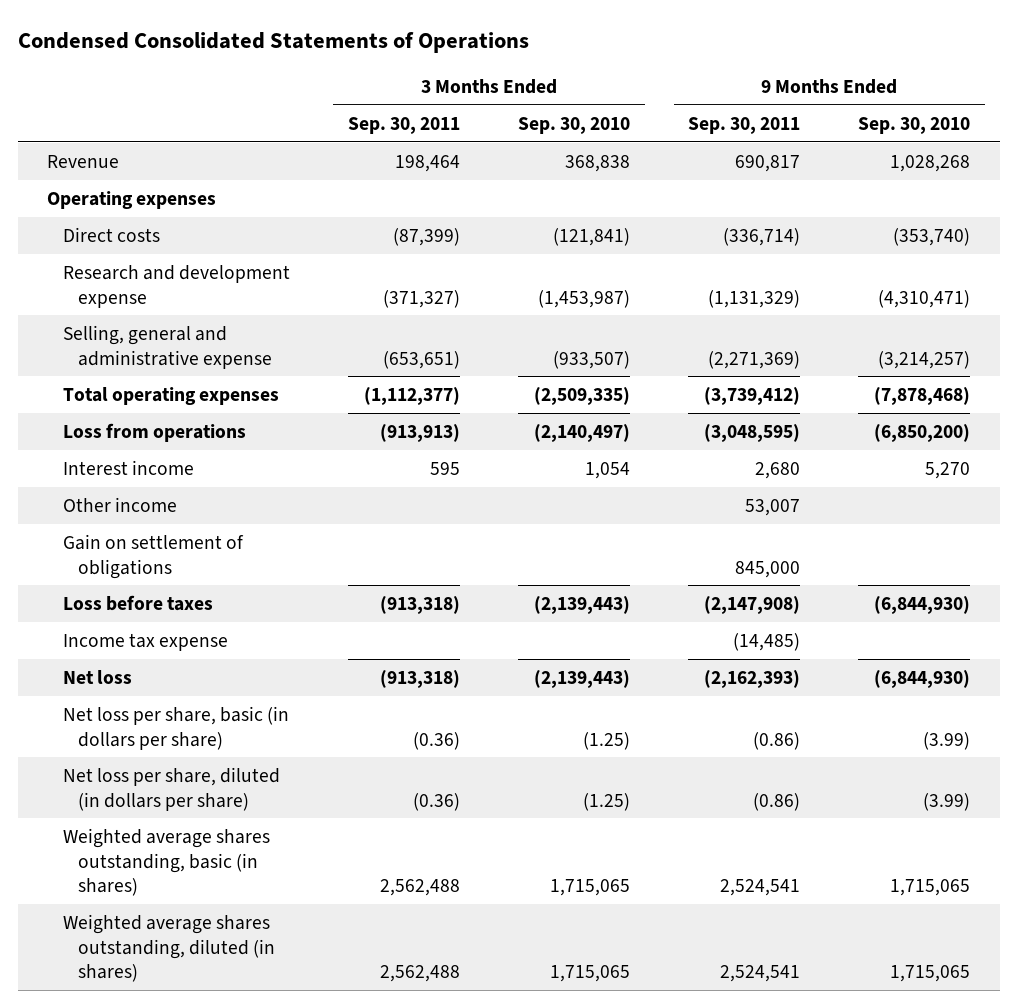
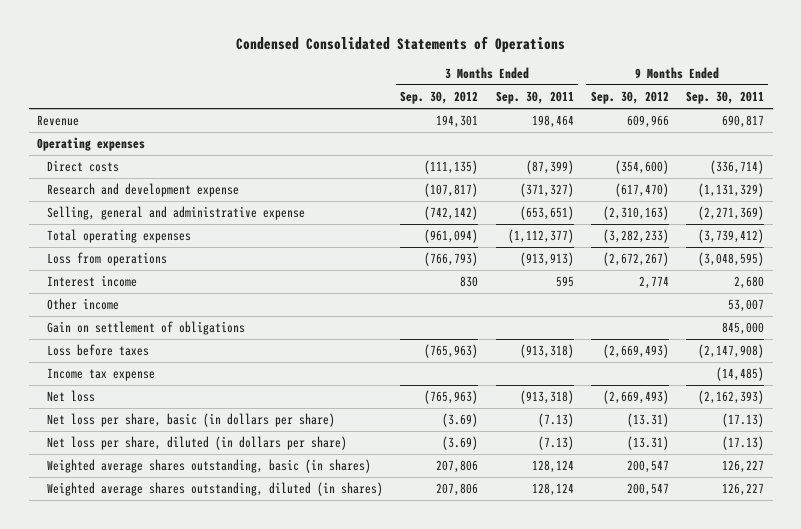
[518,116,631,134] Sep. 30, 2010 -> none
[858,116,971,134] Sep. 30, 2010 -> none
none -> [400,91,479,105] Sep. 30, 2012
none -> [590,91,669,105] Sep. 30, 2012
[412,731,460,750] (0.36) -> [537,413,574,428] (7.13)
[753,731,801,750] (0.86) -> [721,413,764,428] (17.13)
[412,792,460,811] (0.36) -> [537,436,574,451] (7.13)
[753,792,801,811] (0.86) -> [721,436,764,451] (17.13)
[379,879,460,897] 2,562,488 -> [531,460,574,474] 128,124
[720,879,801,897] 2,524,541 -> [721,460,764,474] 126,227
[379,965,460,983] 2,562,488 -> [531,483,574,497] 128,124
[720,965,801,983] 2,524,541 -> [721,483,764,497] 126,227

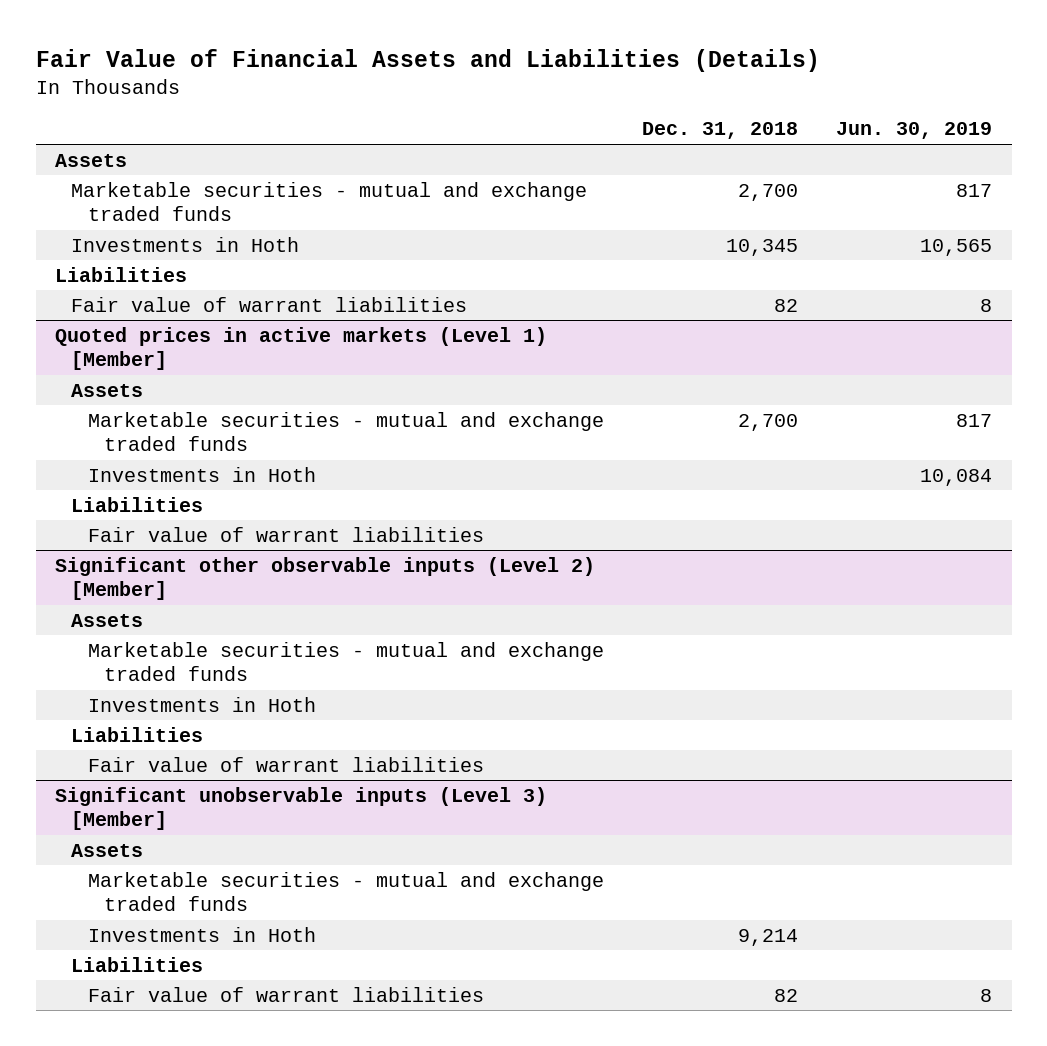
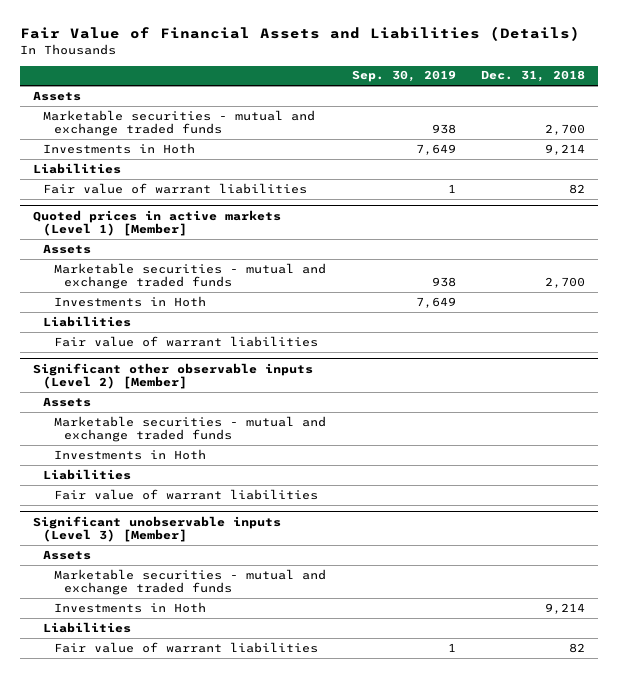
[836,122,993,140] Jun. 30, 2019 -> none
none -> [351,70,456,83] Sep. 30, 2019
[726,238,799,256] 10,345 -> [545,143,586,155] 9,214

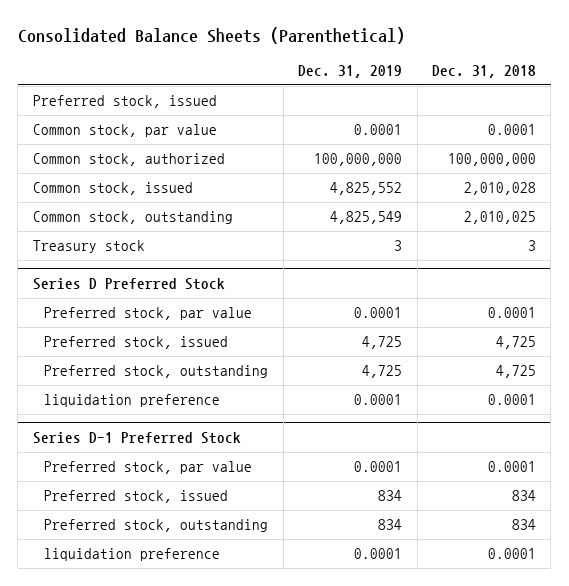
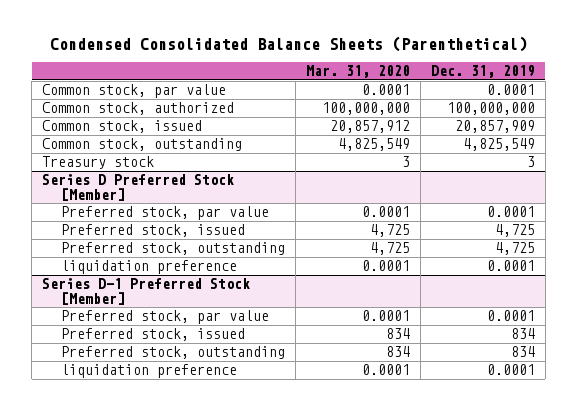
[17,26,405,44] Consolidated Balance Sheets (Parenthetical) -> [49,36,527,53] Condensed Consolidated Balance Sheets (Parenthetical)
[431,65,536,79] Dec. 31, 2018 -> none
none -> [306,65,411,79] Mar. 31, 2020
[32,95,217,109] Preferred stock, issued -> none
[330,182,403,196] 4,825,552 -> [454,120,535,134] 20,857,909
[32,277,225,290] Series D Preferred Stock -> [42,174,235,201] Series D Preferred Stock [Member]
[32,431,241,444] Series D-1 Preferred Stock -> [42,278,251,305] Series D-1 Preferred Stock [Member]

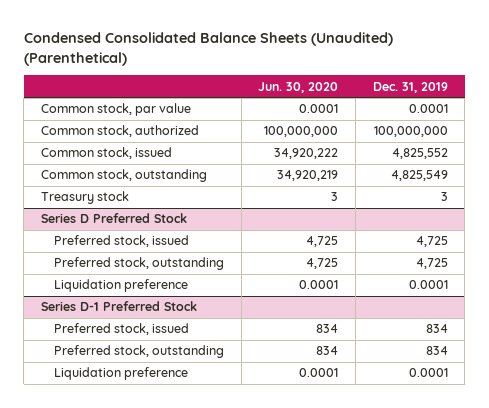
[49,36,527,53] Condensed Consolidated Balance Sheets (Parenthetical) -> [23,32,393,66] Condensed Consolidated Balance Sheets (Unaudited) (Parenthetical)
[306,65,411,79] Mar. 31, 2020 -> none
none -> [258,81,339,93] Jun. 30, 2020
[454,120,535,134] 20,857,909 -> [391,148,448,160] 4,825,552
[61,206,270,221] Preferred stock, par value -> none
[42,174,235,201] Series D Preferred Stock [Member] -> [40,213,187,224] Series D Preferred Stock
[61,310,270,325] Preferred stock, par value -> none
[61,260,238,275] liquidation preference -> [54,279,189,293] Liquidation preference
[42,278,251,305] Series D-1 Preferred Stock [Member] -> [40,301,197,312] Series D-1 Preferred Stock
[61,364,238,379] liquidation preference -> [54,367,189,381] Liquidation preference

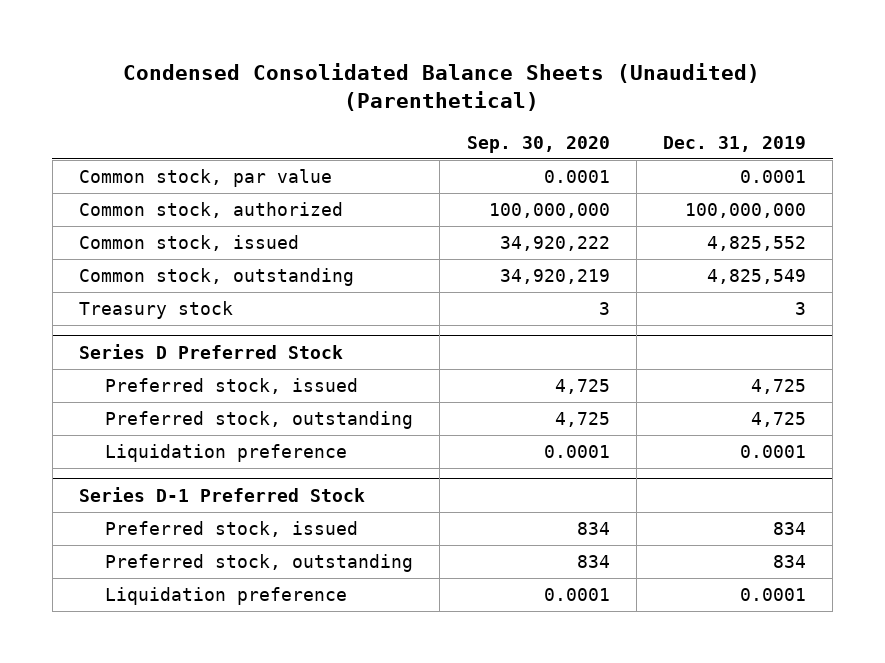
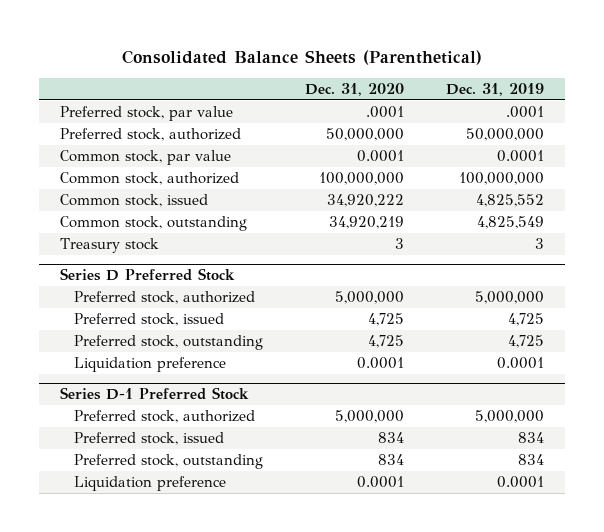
[123,62,761,111] Condensed Consolidated Balance Sheets (Unaudited) (Parenthetical) -> [122,49,483,65] Consolidated Balance Sheets (Parenthetical)
[466,135,610,153] Sep. 30, 2020 -> none
none -> [305,82,405,96] Dec. 31, 2020
none -> [60,106,234,122] Preferred stock, par value
none -> [60,128,242,142] Preferred stock, authorized
none -> [73,291,255,305] Preferred stock, authorized
none -> [73,410,255,424] Preferred stock, authorized

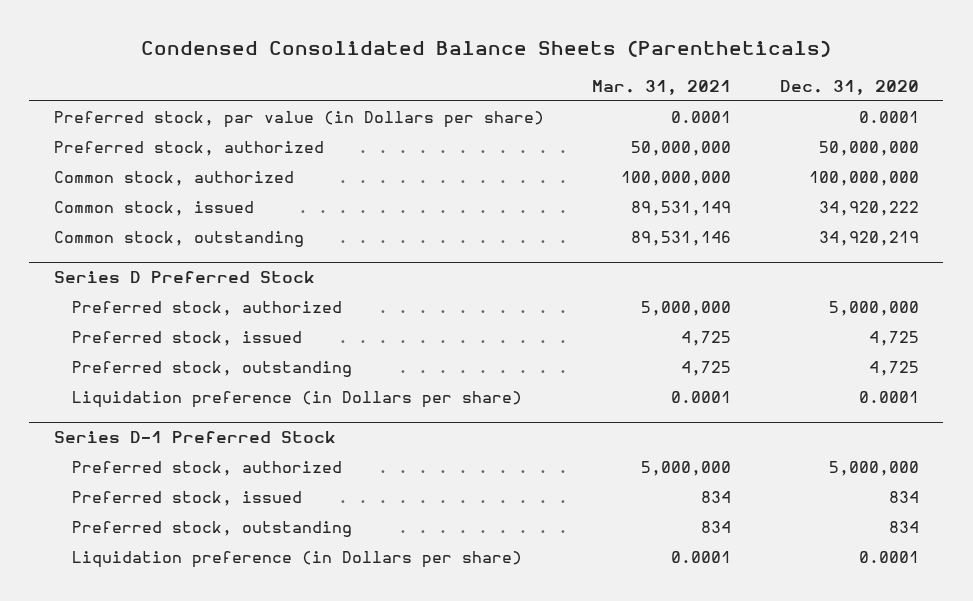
[122,49,483,65] Consolidated Balance Sheets (Parenthetical) -> [141,39,832,57] Condensed Consolidated Balance Sheets (Parentheticals)
[446,82,545,96] Dec. 31, 2019 -> none
none -> [592,80,732,96] Mar. 31, 2021
[60,106,234,122] Preferred stock, par value -> [53,111,544,129] Preferred stock, par value (in Dollars per share)
[366,106,405,119] .0001 -> [858,111,919,124] 0.0001
[60,150,232,166] Common stock, par value -> none
[60,238,160,254] Treasury stock -> none
[73,357,226,373] Liquidation preference -> [71,391,522,409] Liquidation preference (in Dollars per share)
[73,476,226,492] Liquidation preference -> [71,551,522,569] Liquidation preference (in Dollars per share)

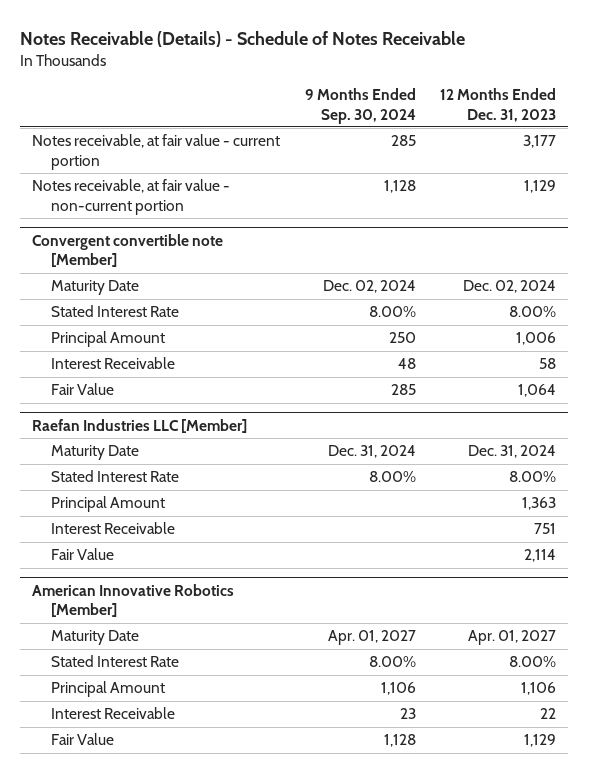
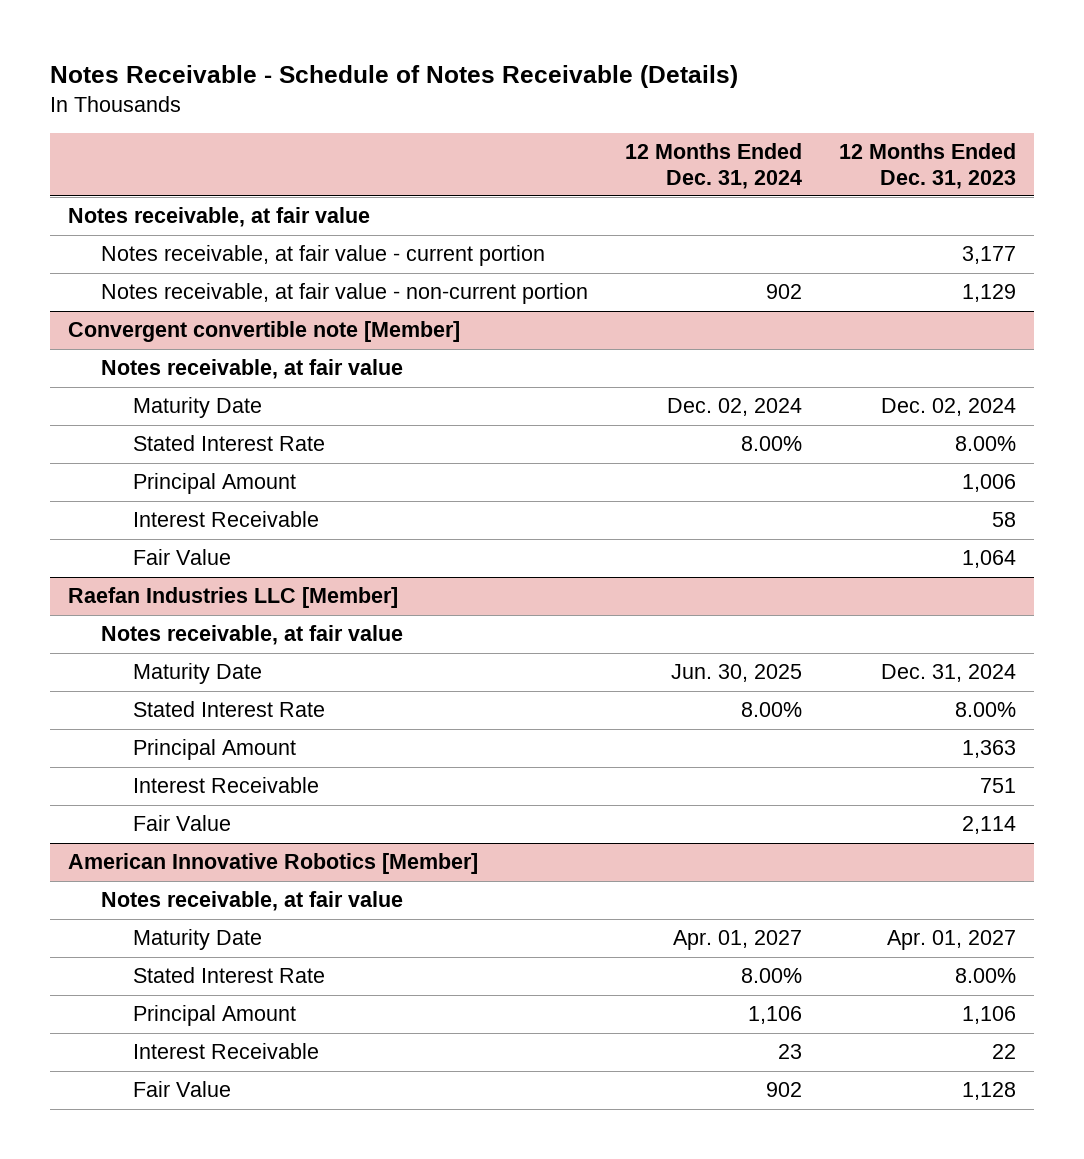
[20,30,466,47] Notes Receivable (Details) - Schedule of Notes Receivable -> [49,65,738,89] Notes Receivable - Schedule of Notes Receivable (Details)
[304,88,416,124] 9 Months Ended Sep. 30, 2024 -> none
none -> [624,143,802,189] 12 Months Ended Dec. 31, 2024
none -> [68,207,371,228] Notes receivable, at fair value
none -> [100,359,403,380] Notes receivable, at fair value
none -> [100,625,403,646] Notes receivable, at fair value
none -> [100,891,403,912] Notes receivable, at fair value
[524,734,557,748] 1,129 -> [961,1082,1016,1101] 1,128

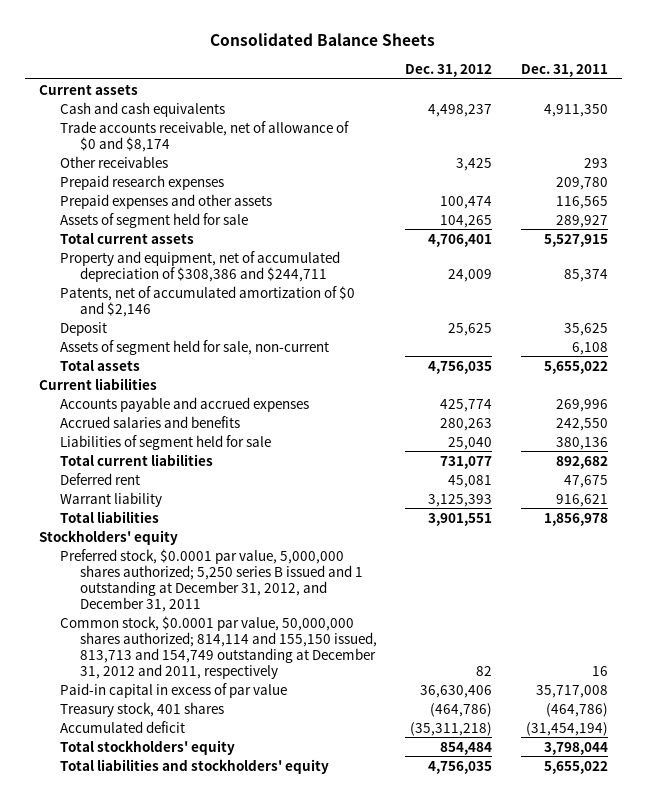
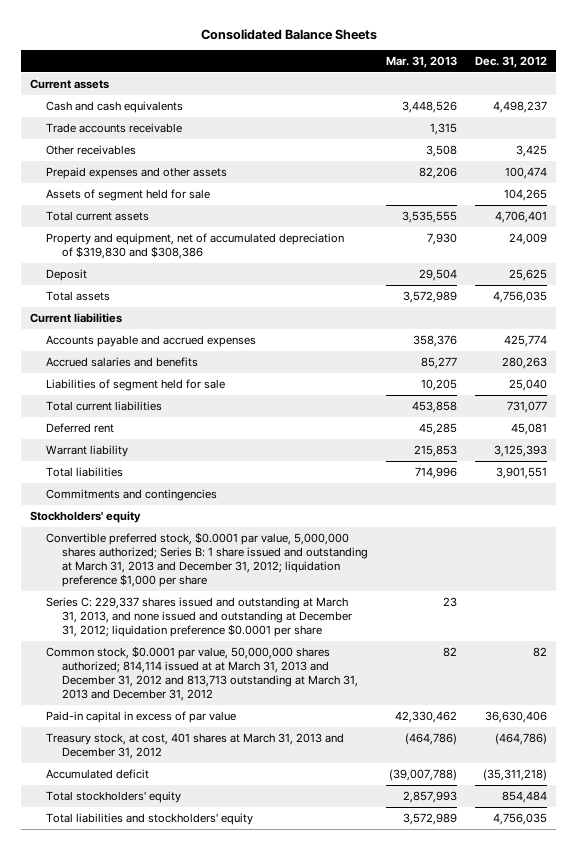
[520,64,608,78] Dec. 31, 2011 -> none
none -> [386,55,458,68] Mar. 31, 2013
[59,120,349,152] Trade accounts receivable, net of allowance of $0 and $8,174 -> [46,122,183,133] Trade accounts receivable
[59,174,224,190] Prepaid research expenses -> none
[59,285,355,317] Patents, net of accumulated amortization of $0 and $2,146 -> none
[59,250,340,282] Property and equipment, net of accumulated depreciation of $308,386 and $244,711 -> [46,232,345,260] Property and equipment, net of accumulated depreciation of $319,830 and $308,386
[59,339,329,355] Assets of segment held for sale, non-current -> none
none -> [46,488,218,501] Commitments and contingencies
[59,548,364,612] Preferred stock, $0.0001 par value, 5,000,000 shares authorized; 5,250 series B issued and 1 outstanding at December 31, 2012, and December 31, 2011 -> [46,531,369,588] Convertible preferred stock, $0.0001 par value, 5,000,000 shares authorized; Series B: 1 share issued and outstanding at March 31, 2013 and December 31, 2012; liquidation preference $1,000 per share
none -> [46,596,353,638] Series C: 229,337 shares issued and outstanding at March 31, 2013, and none issued and outstanding at December 31, 2012; liquidation preference $0.0001 per share
[59,615,378,679] Common stock, $0.0001 par value, 50,000,000 shares authorized; 814,114 and 155,150 issued, 813,713 and 154,749 outstanding at December 31, 2012 and 2011, respectively -> [46,645,359,702] Common stock, $0.0001 par value, 50,000,000 shares authorized; 814,114 issued at at March 31, 2013 and December 31, 2012 and 813,713 outstanding at March 31, 2013 and December 31, 2012
[59,701,224,717] Treasury stock, 401 shares -> [46,732,345,760] Treasury stock, at cost, 401 shares at March 31, 2013 and December 31, 2012

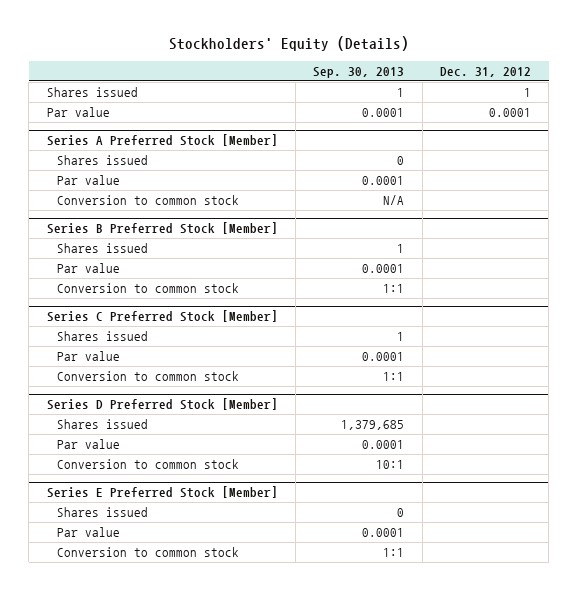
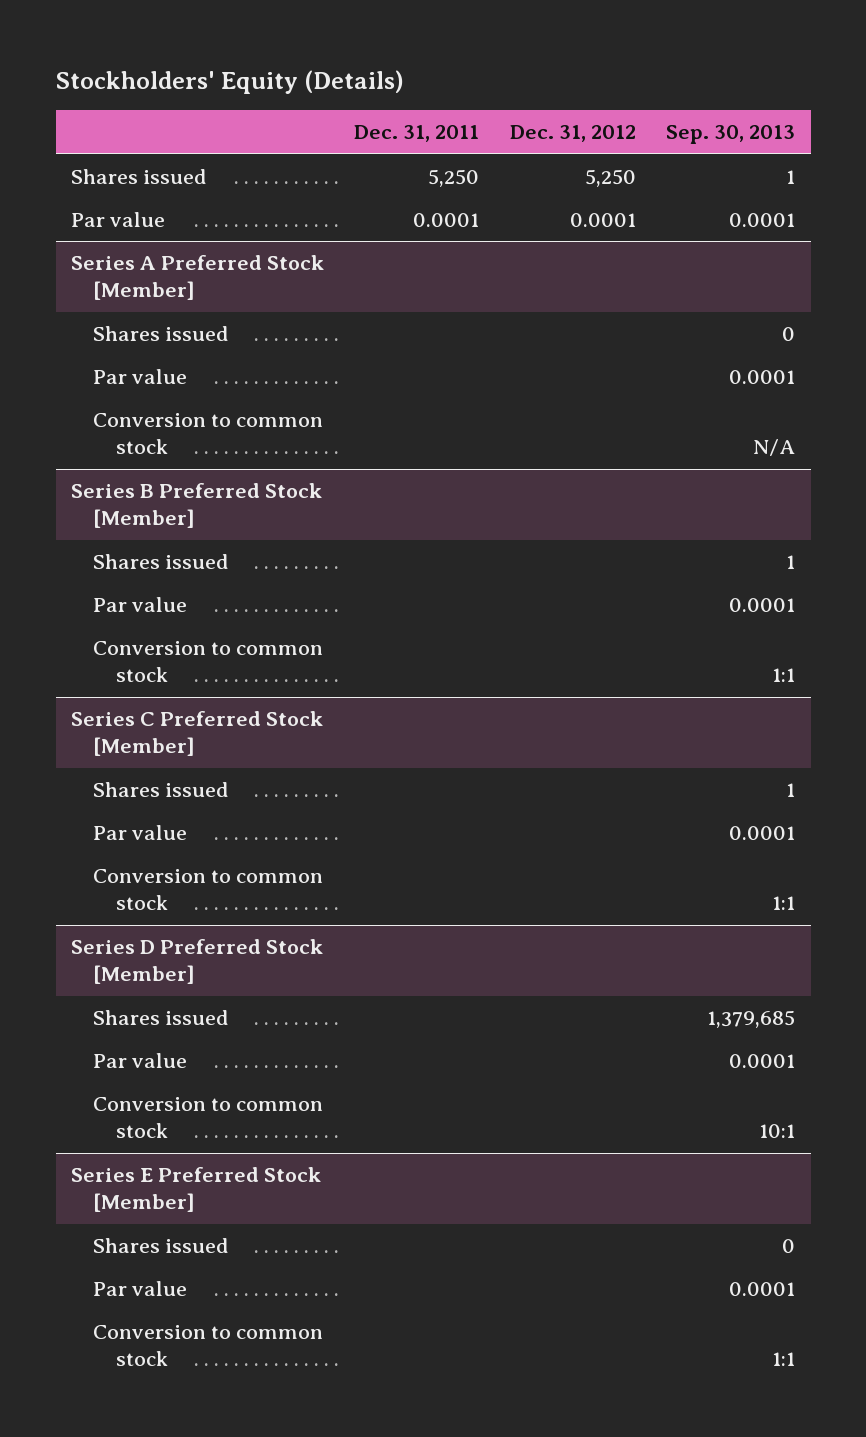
none -> [354,125,480,143] Dec. 31, 2011
[524,88,532,98] 1 -> [584,168,636,187] 5,250

